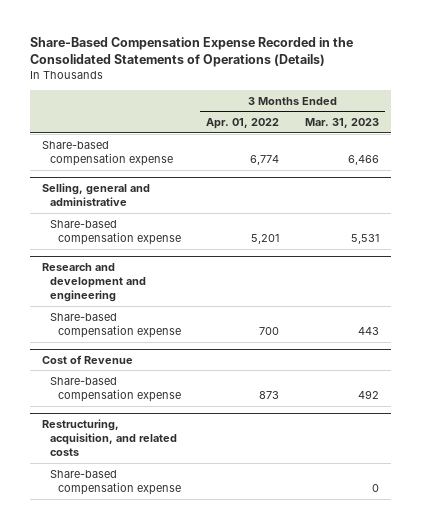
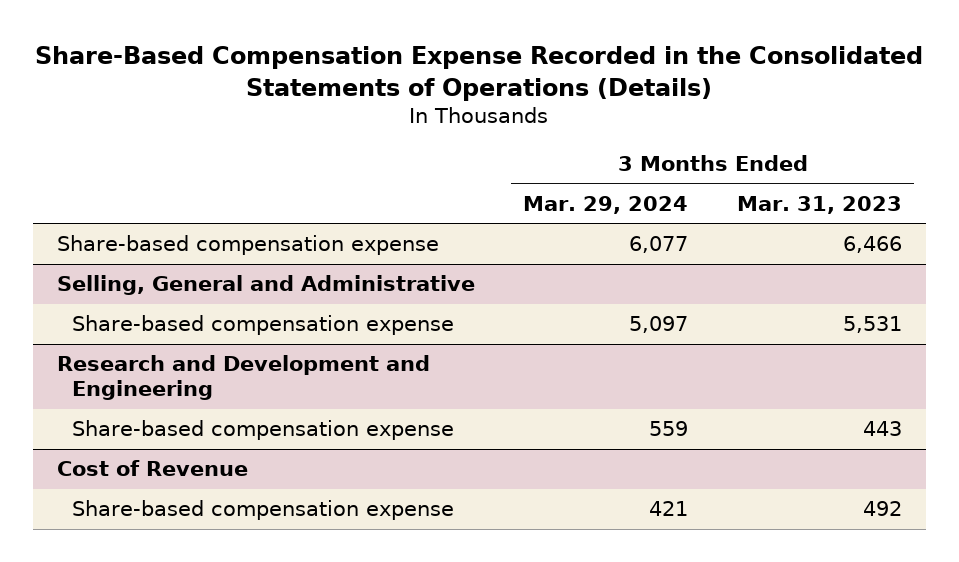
[206,118,280,130] Apr. 01, 2022 -> none
none -> [523,195,689,214] Mar. 29, 2024
[42,182,151,206] Selling, general and administrative -> [56,275,475,296] Selling, General and Administrative
[42,262,147,303] Research and development and engineering -> [56,355,430,401] Research and Development and Engineering
[42,418,178,457] Restructuring, acquisition, and related costs -> none
[50,469,182,495] Share-based compensation expense -> none

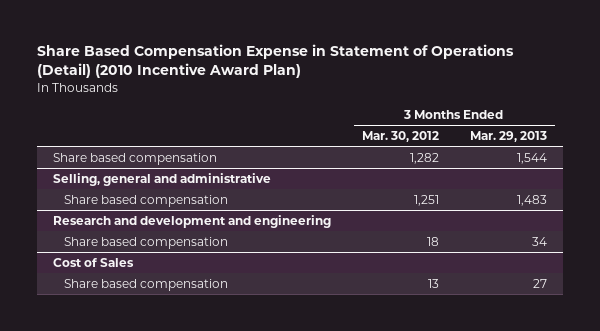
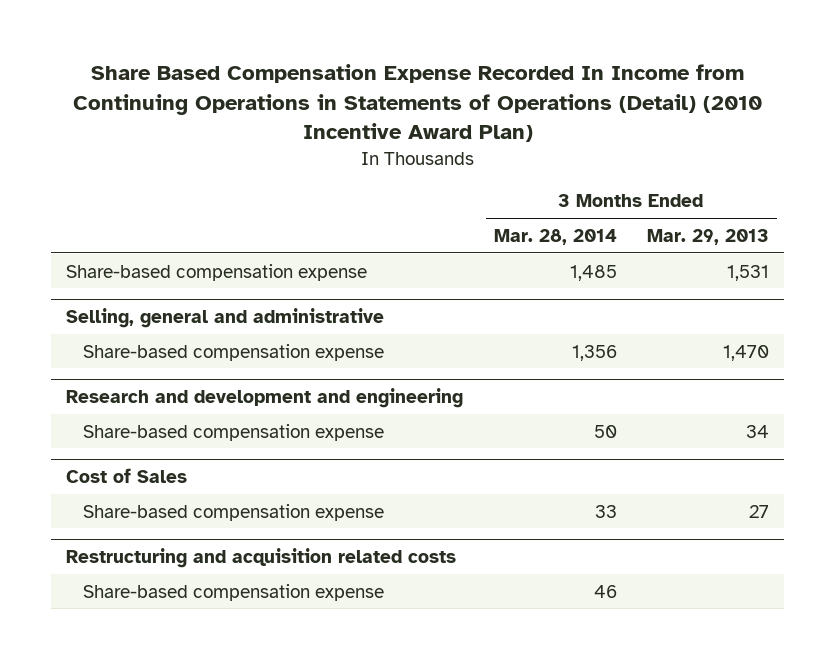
[37,44,515,79] Share Based Compensation Expense in Statement of Operations (Detail) (2010 Incentive Award Plan) -> [72,64,762,143] Share Based Compensation Expense Recorded In Income from Continuing Operations in Statements of Operations (Detail) (2010 Incentive Award Plan)
[361,130,439,142] Mar. 30, 2012 -> none
none -> [493,228,617,245] Mar. 28, 2014
[52,152,217,165] Share based compensation -> [66,263,368,281] Share-based compensation expense
[516,152,547,164] 1,544 -> [727,264,770,281] 1,531
[63,194,228,207] Share based compensation -> [83,343,385,361] Share-based compensation expense
[516,194,547,206] 1,483 -> [723,344,770,361] 1,470
[63,236,228,249] Share based compensation -> [83,423,385,441] Share-based compensation expense
[63,278,228,291] Share based compensation -> [83,503,385,521] Share-based compensation expense
none -> [66,547,457,568] Restructuring and acquisition related costs
none -> [83,583,385,601] Share-based compensation expense

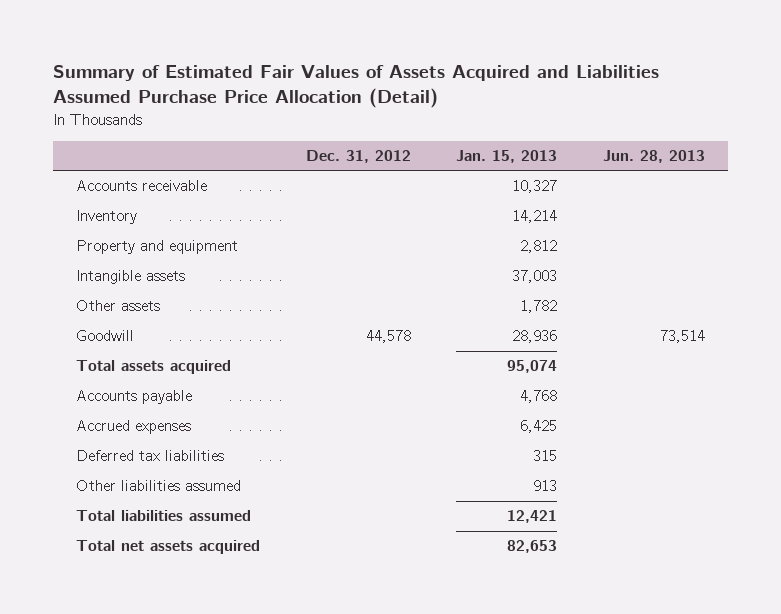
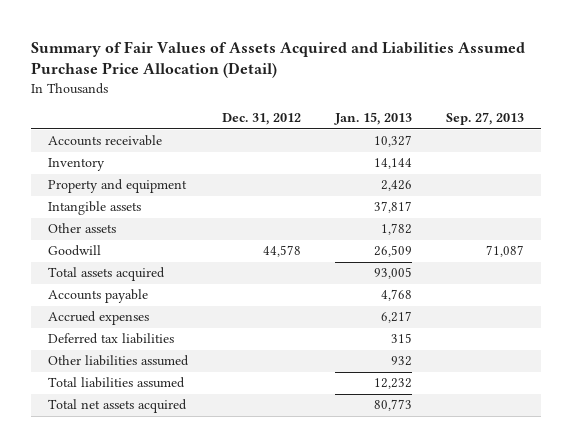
[53,65,660,109] Summary of Estimated Fair Values of Assets Acquired and Liabilities Assumed Purchase Price Allocation (Detail) -> [31,40,526,79] Summary of Fair Values of Assets Acquired and Liabilities Assumed Purchase Price Allocation (Detail)
[602,150,705,164] Jun. 28, 2013 -> none
none -> [445,112,524,126] Sep. 27, 2013
[512,210,558,224] 14,214 -> [373,158,412,170] 14,144
[520,240,558,254] 2,812 -> [380,180,412,192] 2,426
[512,270,558,284] 37,003 -> [373,201,412,214] 37,817
[512,330,558,344] 28,936 -> [373,245,412,258] 26,509
[507,360,558,374] 95,074 -> [373,267,412,280] 93,005
[520,420,558,434] 6,425 -> [380,311,412,324] 6,217
[533,480,558,492] 913 -> [390,356,412,367] 932
[507,510,558,524] 12,421 -> [373,378,412,390] 12,232
[507,540,558,554] 82,653 -> [373,399,412,412] 80,773

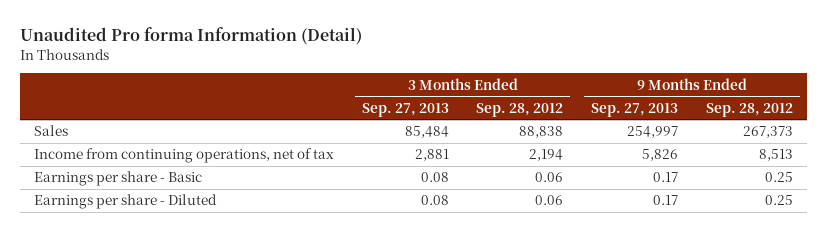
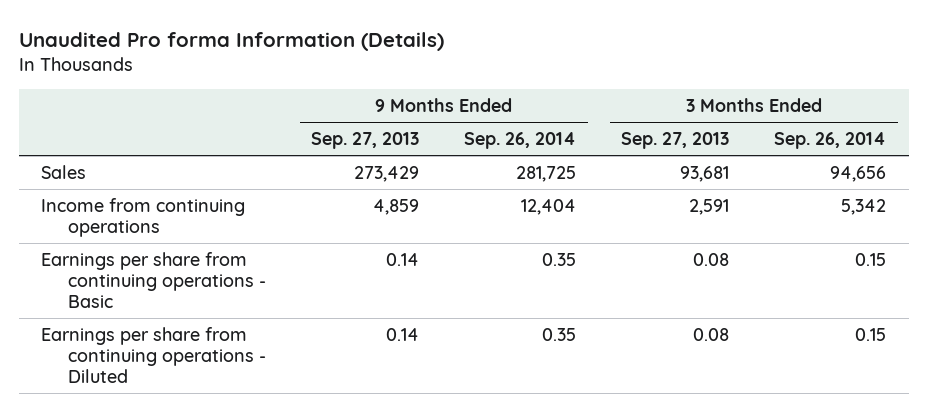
[19,27,362,46] Unaudited Pro forma Information (Detail) -> [18,31,444,51] Unaudited Pro forma Information (Details)
[476,102,564,117] Sep. 28, 2012 -> none
[706,102,794,117] Sep. 28, 2012 -> none
none -> [464,132,577,150] Sep. 26, 2014
none -> [774,132,887,150] Sep. 26, 2014
[404,126,449,139] 85,484 -> [680,165,730,182] 93,681
[627,126,679,139] 254,997 -> [354,165,420,182] 273,429
[33,148,334,164] Income from continuing operations, net of tax -> [41,197,246,237] Income from continuing operations
[414,149,449,162] 2,881 -> [689,198,730,215] 2,591
[642,149,679,162] 5,826 -> [373,198,420,215] 4,859
[33,171,202,187] Earnings per share - Basic -> [41,251,267,308] Earnings per share from continuing operations - Basic
[653,172,679,183] 0.17 -> [386,252,420,266] 0.14
[33,194,217,210] Earnings per share - Diluted -> [41,326,267,383] Earnings per share from continuing operations - Diluted
[653,195,679,206] 0.17 -> [386,327,420,341] 0.14

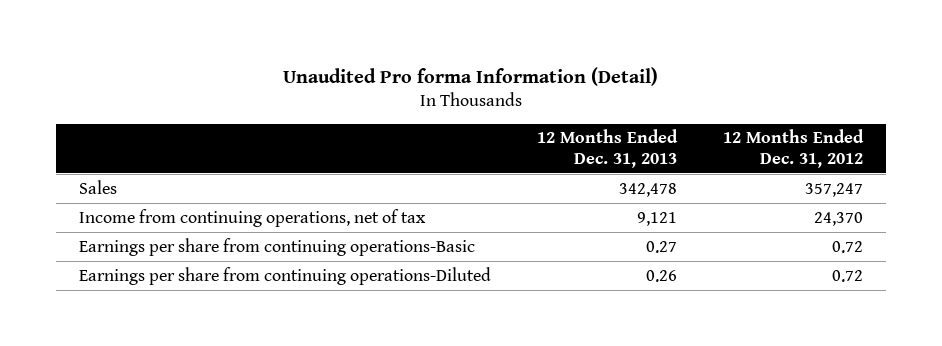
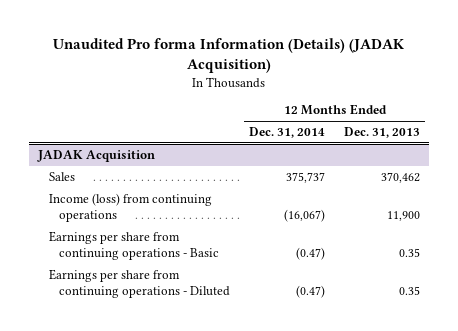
[283,66,659,86] Unaudited Pro forma Information (Detail) -> [53,37,405,74] Unaudited Pro forma Information (Details) (JADAK Acquisition)
[723,129,865,168] 12 Months Ended Dec. 31, 2012 -> none
none -> [249,127,326,139] Dec. 31, 2014
none -> [37,149,156,162] JADAK Acquisition
[619,182,678,197] 342,478 -> [380,171,420,183] 370,462
[78,208,426,227] Income from continuing operations, net of tax -> [48,192,212,223] Income (loss) from continuing operations
[637,211,678,226] 9,121 -> [386,211,420,222] 11,900
[78,237,475,256] Earnings per share from continuing operations-Basic -> [48,230,220,261] Earnings per share from continuing operations - Basic
[646,240,678,253] 0.27 -> [398,248,420,258] 0.35
[78,266,491,285] Earnings per share from continuing operations-Diluted -> [48,268,231,299] Earnings per share from continuing operations - Diluted
[646,269,678,282] 0.26 -> [398,286,420,296] 0.35

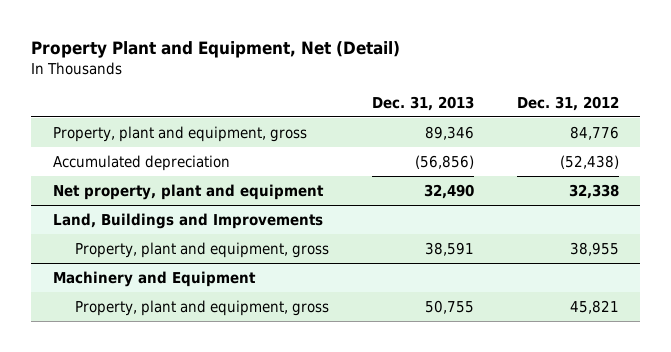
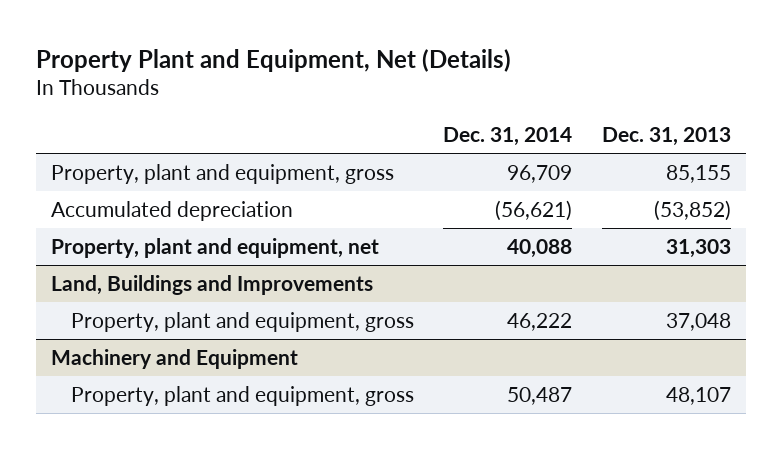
[31,40,401,58] Property Plant and Equipment, Net (Detail) -> [35,48,511,72] Property Plant and Equipment, Net (Details)
[516,95,619,111] Dec. 31, 2012 -> none
none -> [443,126,573,146] Dec. 31, 2014
[424,125,474,140] 89,346 -> [665,164,731,183] 85,155
[414,154,474,169] (56,856) -> [653,199,731,221] (53,852)
[52,183,324,200] Net property, plant and equipment -> [50,237,379,258] Property, plant and equipment, net
[423,183,474,199] 32,490 -> [665,238,731,258] 31,303
[424,241,474,256] 38,591 -> [665,312,731,331] 37,048
[424,299,474,314] 50,755 -> [665,386,731,405] 48,107

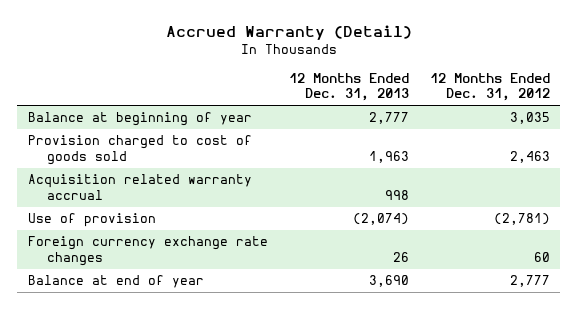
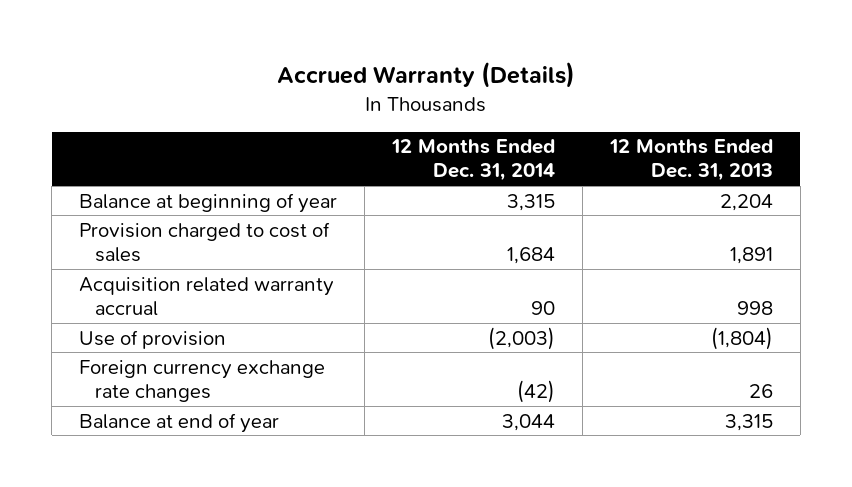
[165,24,412,40] Accrued Warranty (Detail) -> [276,62,575,89] Accrued Warranty (Details)
[429,72,550,102] 12 Months Ended Dec. 31, 2012 -> none
none -> [390,139,555,182] 12 Months Ended Dec. 31, 2014
[368,112,409,125] 2,777 -> [719,193,773,211] 2,204
[27,135,252,166] Provision charged to cost of goods sold -> [79,221,331,262] Provision charged to cost of sales
[368,151,409,164] 1,963 -> [729,246,773,264] 1,891
[352,213,409,226] (2,074) -> [710,326,773,350] (1,804)
[368,275,409,288] 3,690 -> [724,413,773,431] 3,315

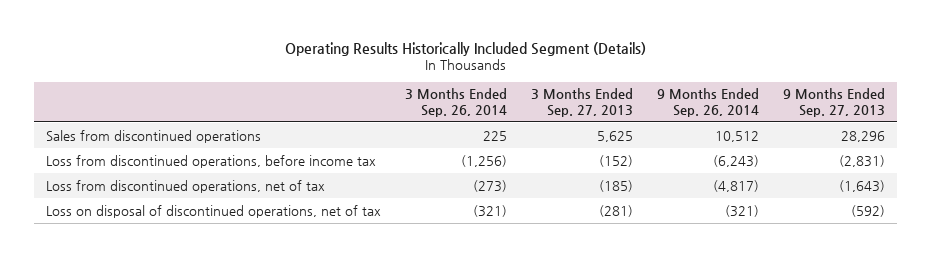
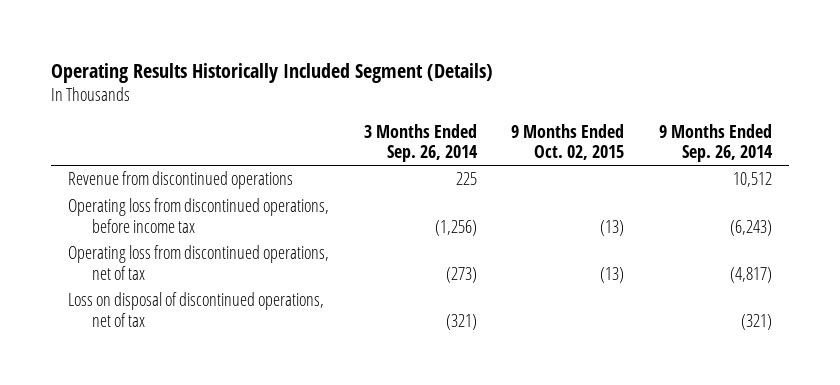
[531,88,634,117] 3 Months Ended Sep. 27, 2013 -> none
[783,88,886,117] 9 Months Ended Sep. 27, 2013 -> none
none -> [511,123,625,160] 9 Months Ended Oct. 02, 2015
[45,129,261,143] Sales from discontinued operations -> [67,171,293,190] Revenue from discontinued operations
[45,154,376,168] Loss from discontinued operations, before income tax -> [67,198,329,233] Operating loss from discontinued operations, before income tax
[45,179,325,193] Loss from discontinued operations, net of tax -> [67,245,329,280] Operating loss from discontinued operations, net of tax

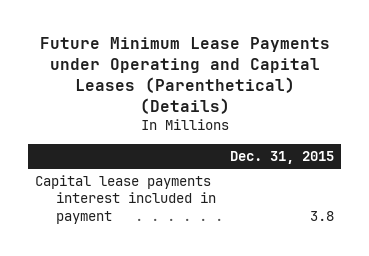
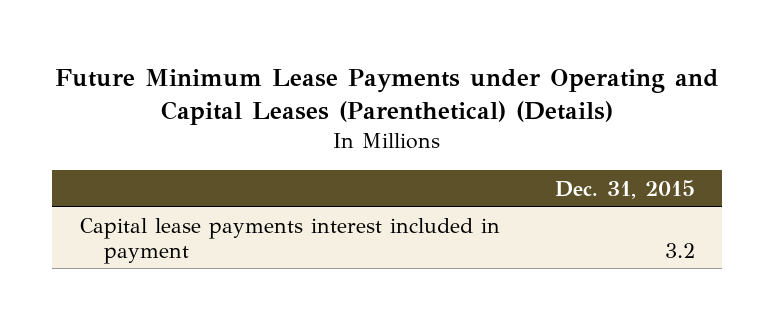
[310,210,335,221] 3.8 -> [664,242,695,258] 3.2

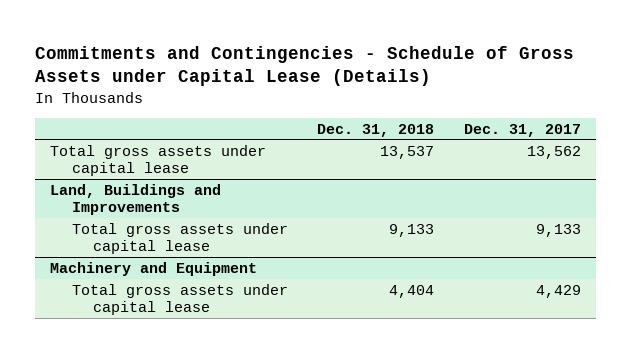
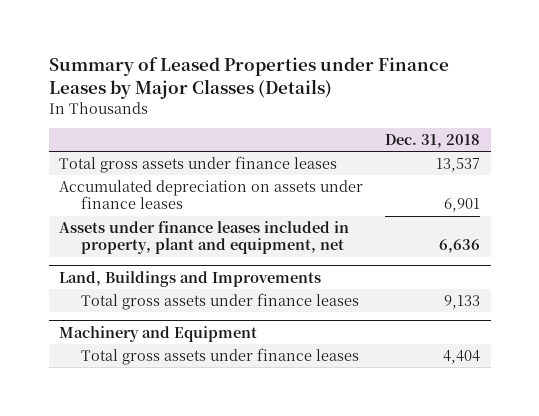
[35,45,575,87] Commitments and Contingencies - Schedule of Gross Assets under Capital Lease (Details) -> [48,57,449,99] Summary of Leased Properties under Finance Leases by Major Classes (Details)
[464,123,582,137] Dec. 31, 2017 -> none
[50,144,267,177] Total gross assets under capital lease -> [59,155,338,173] Total gross assets under finance leases
none -> [59,179,364,210] Accumulated depreciation on assets under finance leases
none -> [59,220,350,255] Assets under finance leases included in property, plant and equipment, net
[71,222,288,255] Total gross assets under capital lease -> [81,292,360,310] Total gross assets under finance leases
[71,283,288,316] Total gross assets under capital lease -> [81,347,360,365] Total gross assets under finance leases

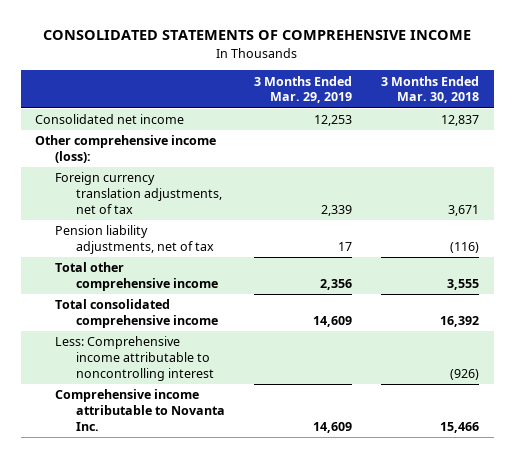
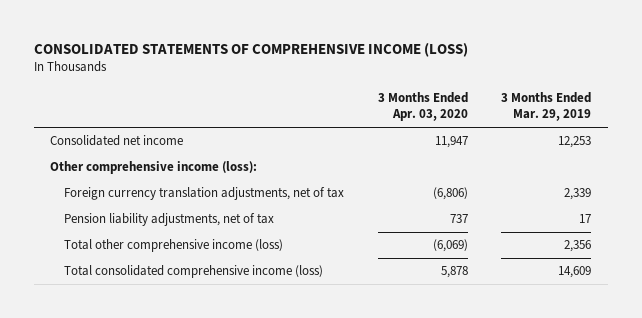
[43,30,472,41] CONSOLIDATED STATEMENTS OF COMPREHENSIVE INCOME -> [33,42,468,57] CONSOLIDATED STATEMENTS OF COMPREHENSIVE INCOME (LOSS)
[381,75,480,104] 3 Months Ended Mar. 30, 2018 -> none
none -> [377,91,468,122] 3 Months Ended Apr. 03, 2020
[55,299,218,329] Total consolidated comprehensive income -> none
[55,336,214,381] Less: Comprehensive income attributable to noncontrolling interest -> none
[55,262,218,292] Total other comprehensive income -> [64,239,284,253] Total other comprehensive income (loss)
[55,389,225,431] Comprehensive income attributable to Novanta Inc. -> [64,265,324,279] Total consolidated comprehensive income (loss)

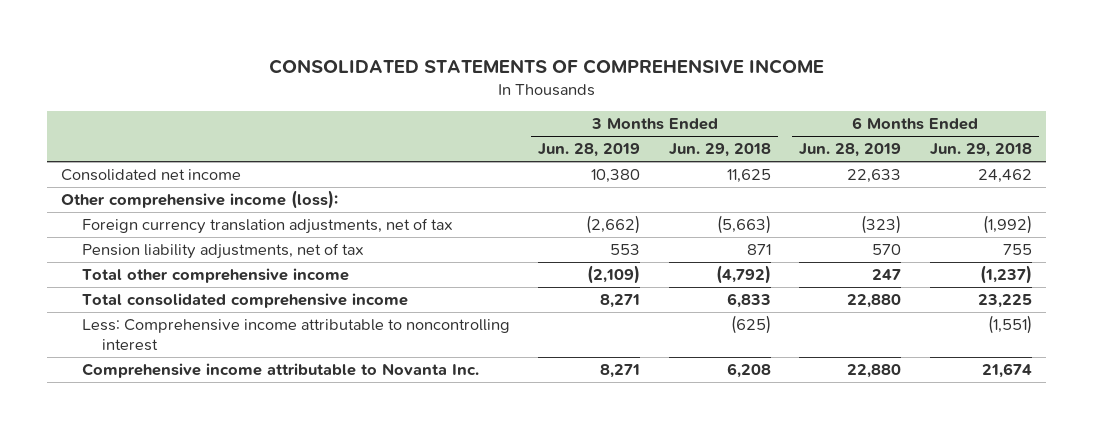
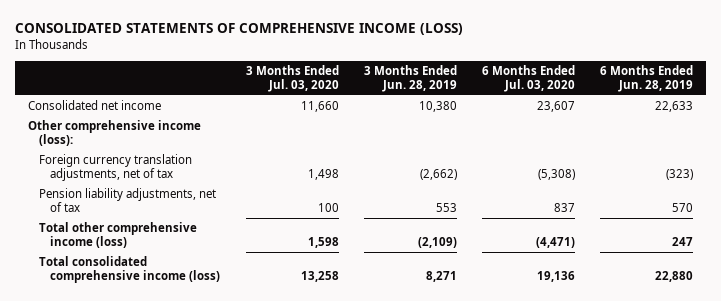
[268,58,824,74] CONSOLIDATED STATEMENTS OF COMPREHENSIVE INCOME -> [15,23,464,36] CONSOLIDATED STATEMENTS OF COMPREHENSIVE INCOME (LOSS)
[668,143,771,158] Jun. 29, 2018 -> none
[929,143,1032,158] Jun. 29, 2018 -> none
none -> [245,64,339,92] 3 Months Ended Jul. 03, 2020
none -> [482,64,576,92] 6 Months Ended Jul. 03, 2020
[81,292,408,308] Total consolidated comprehensive income -> none
[81,318,510,352] Less: Comprehensive income attributable to noncontrolling interest -> none
[81,267,349,283] Total other comprehensive income -> [39,222,198,249] Total other comprehensive income (loss)
[81,362,479,378] Comprehensive income attributable to Novanta Inc. -> [39,256,221,284] Total consolidated comprehensive income (loss)

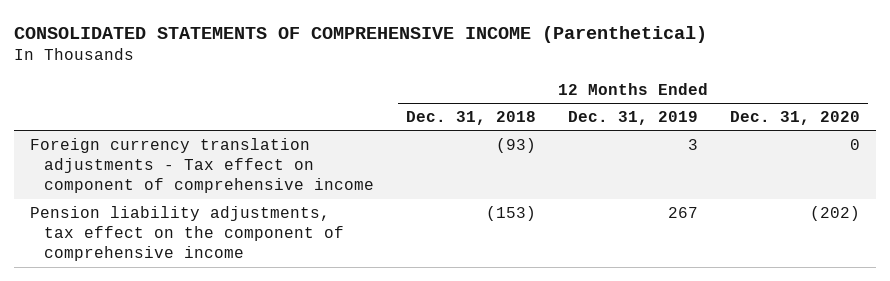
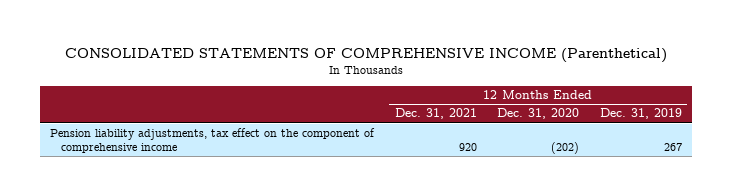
[405,111,536,126] Dec. 31, 2018 -> none
none -> [394,108,477,120] Dec. 31, 2021
[29,137,374,194] Foreign currency translation adjustments - Tax effect on component of comprehensive income -> none

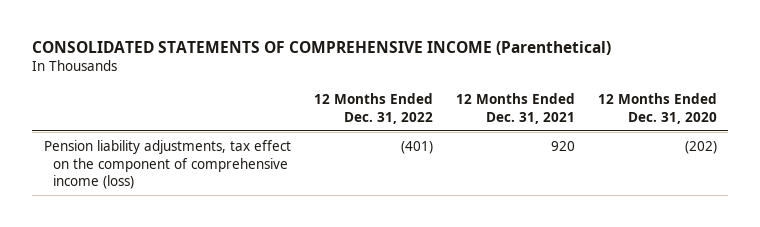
[600,108,683,120] Dec. 31, 2019 -> none
none -> [313,93,433,124] 12 Months Ended Dec. 31, 2022
[49,128,375,154] Pension liability adjustments, tax effect on the component of comprehensive income -> [43,140,291,190] Pension liability adjustments, tax effect on the component of comprehensive income (loss)

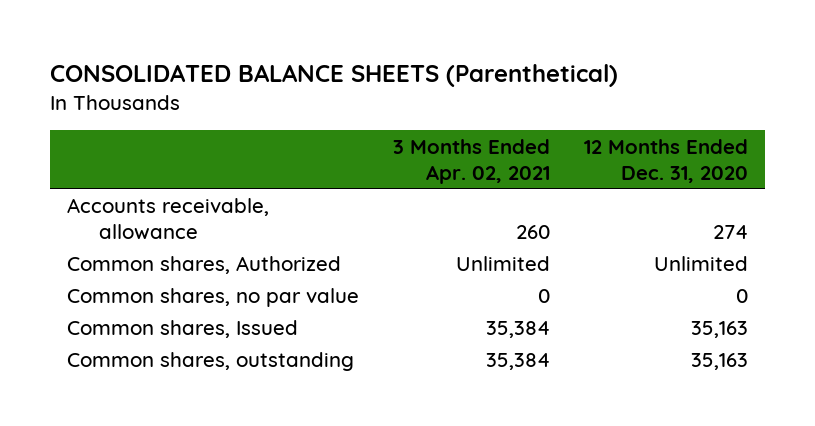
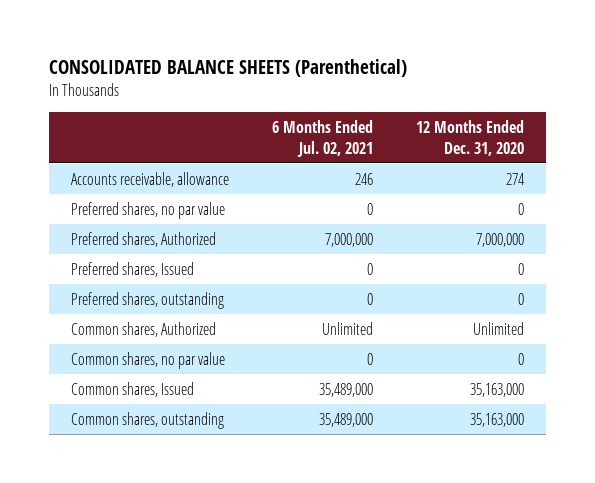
[392,138,550,184] 3 Months Ended Apr. 02, 2021 -> none
none -> [272,119,374,157] 6 Months Ended Jul. 02, 2021
none -> [70,201,225,219] Preferred shares, no par value
none -> [70,231,216,247] Preferred shares, Authorized
none -> [70,261,194,277] Preferred shares, Issued
none -> [70,291,224,309] Preferred shares, outstanding
[691,321,749,339] 35,163 -> [470,382,525,397] 35,163,000
[691,353,749,371] 35,163 -> [470,412,525,427] 35,163,000

